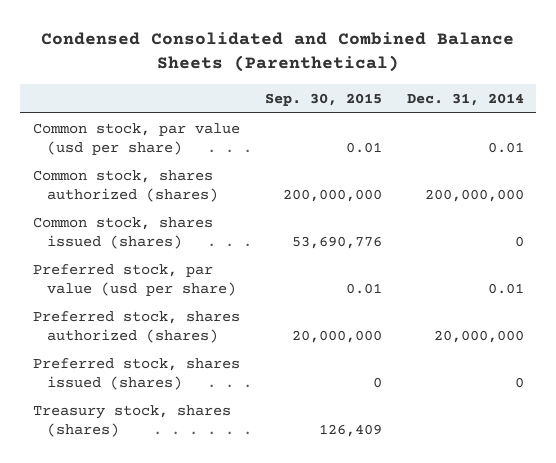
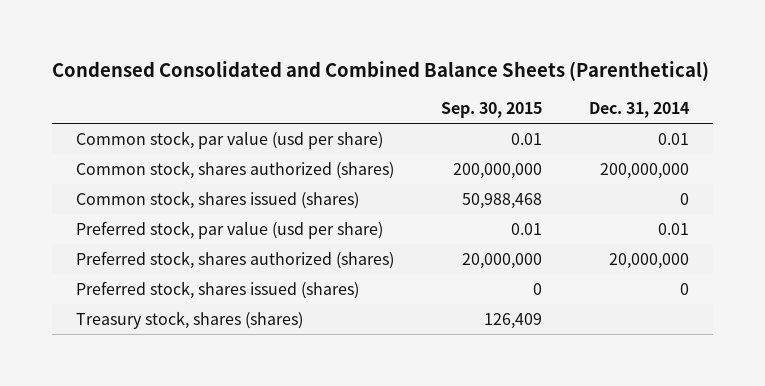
[291,235,382,249] 53,690,776 -> [462,192,543,209] 50,988,468

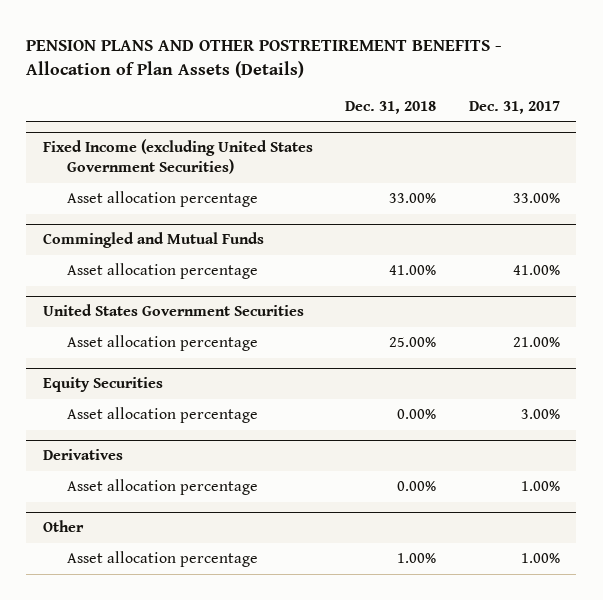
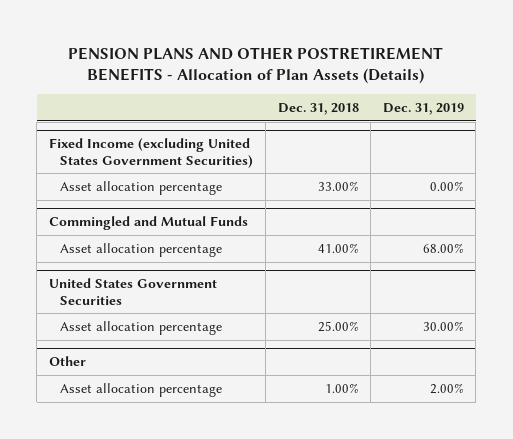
[469,100,561,114] Dec. 31, 2017 -> none
none -> [382,103,464,116] Dec. 31, 2019
[42,377,163,393] Equity Securities -> none
[66,407,258,424] Asset allocation percentage -> none
[42,449,123,461] Derivatives -> none
[66,479,258,496] Asset allocation percentage -> none

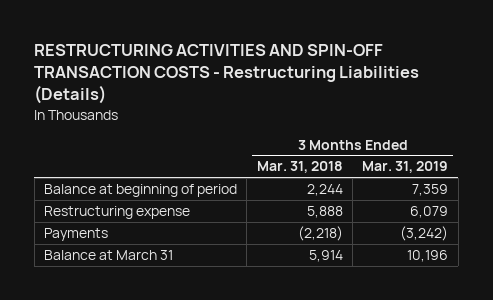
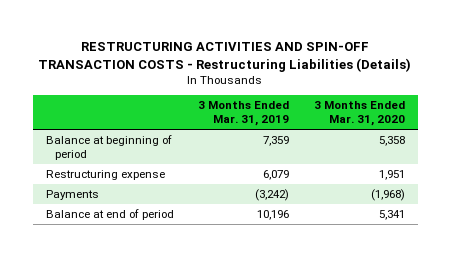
[256,161,343,174] Mar. 31, 2018 -> none
none -> [314,101,406,127] 3 Months Ended Mar. 31, 2020
[44,249,174,260] Balance at March 31 -> [45,208,174,220] Balance at end of period

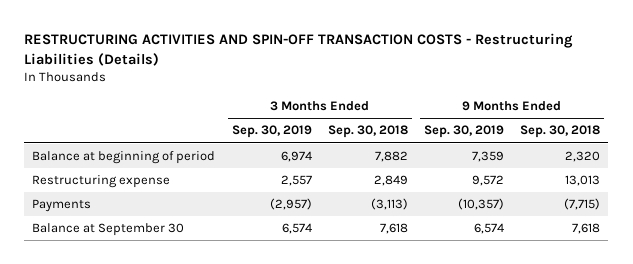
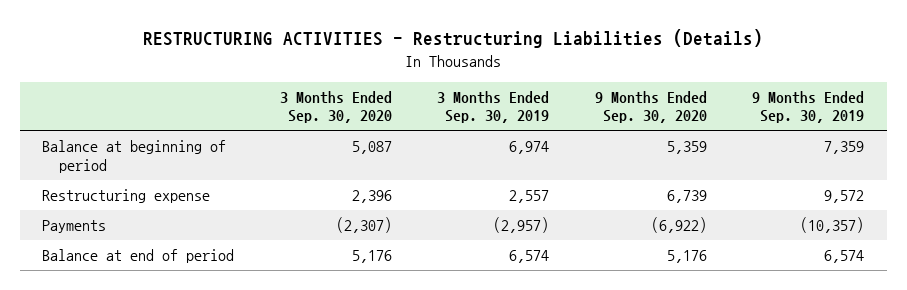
[24,33,574,66] RESTRUCTURING ACTIVITIES AND SPIN-OFF TRANSACTION COSTS - Restructuring Liabilities (Details) -> [143,29,764,49] RESTRUCTURING ACTIVITIES - Restructuring Liabilities (Details)
[327,125,408,139] Sep. 30, 2018 -> none
[520,125,601,139] Sep. 30, 2018 -> none
none -> [279,90,392,124] 3 Months Ended Sep. 30, 2020
none -> [594,90,707,124] 9 Months Ended Sep. 30, 2020
[32,223,185,237] Balance at September 30 -> [42,249,235,264] Balance at end of period

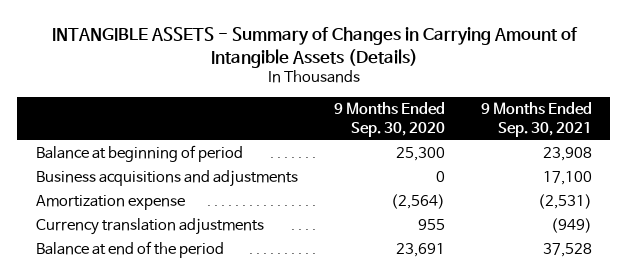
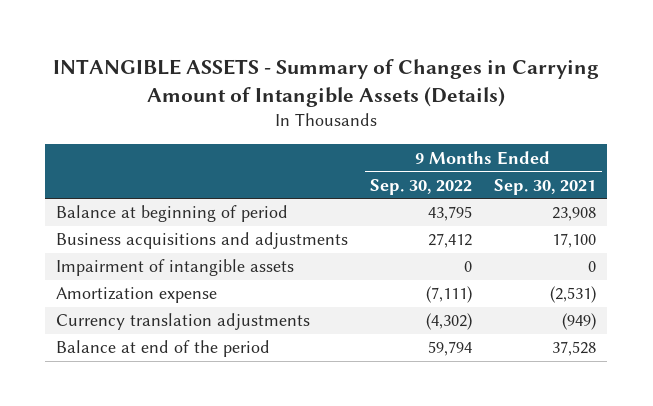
[333,102,445,137] 9 Months Ended Sep. 30, 2020 -> none
none -> [370,178,473,195] Sep. 30, 2022
none -> [56,259,295,277] Impairment of intangible assets

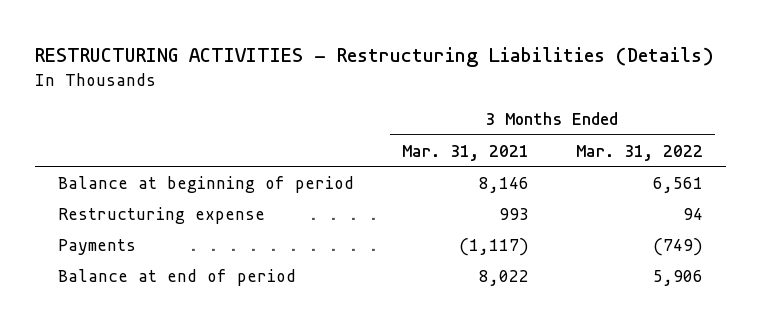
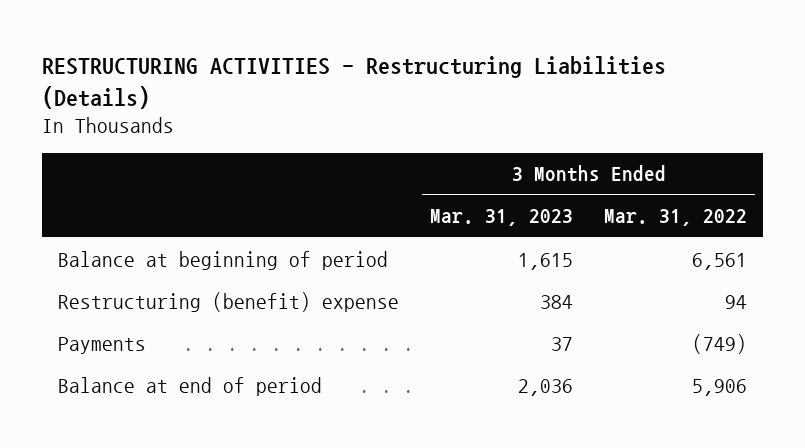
[401,144,529,161] Mar. 31, 2021 -> none
none -> [429,209,573,227] Mar. 31, 2023
[58,206,266,224] Restructuring expense -> [57,291,399,312] Restructuring (benefit) expense

